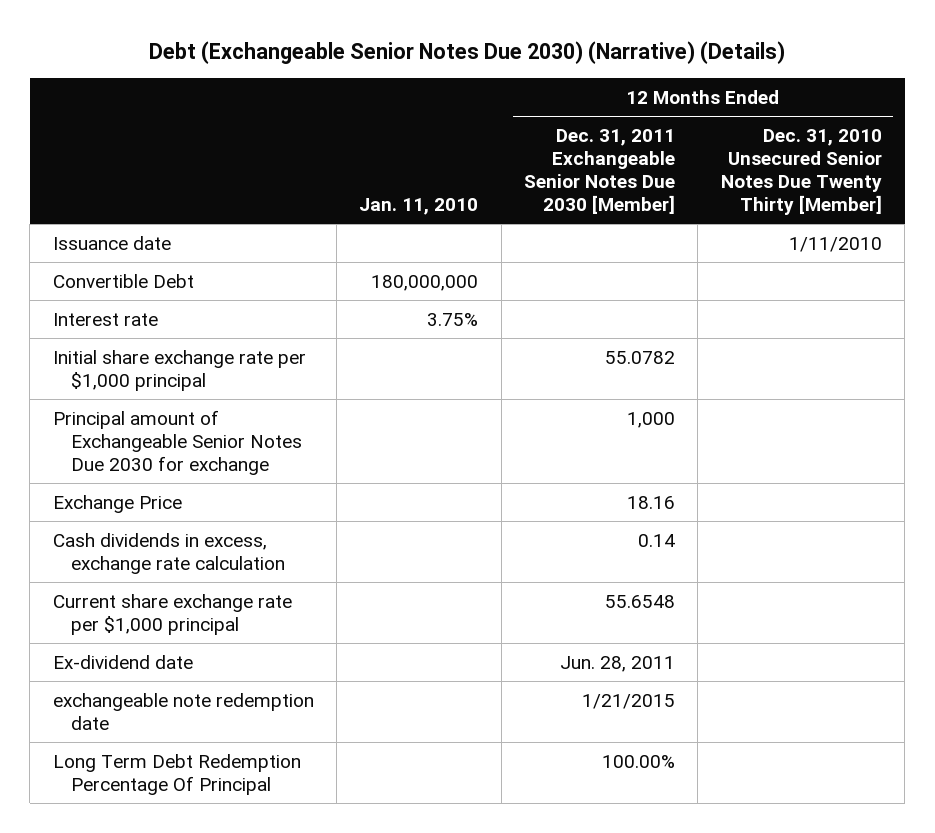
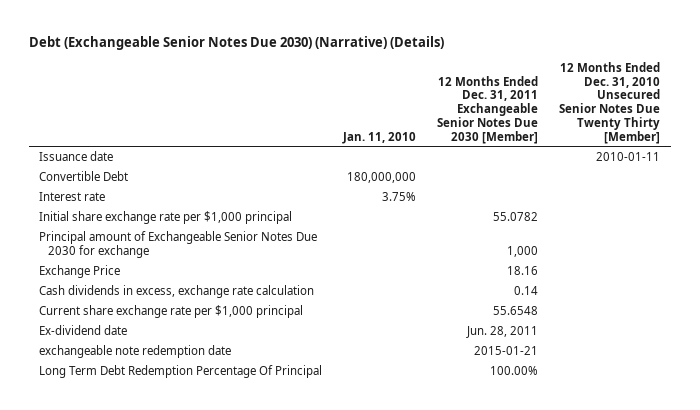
[788,236,882,252] 1/11/2010 -> [596,152,661,162] 2010-01-11
[582,693,676,709] 1/21/2015 -> [474,346,539,356] 2015-01-21

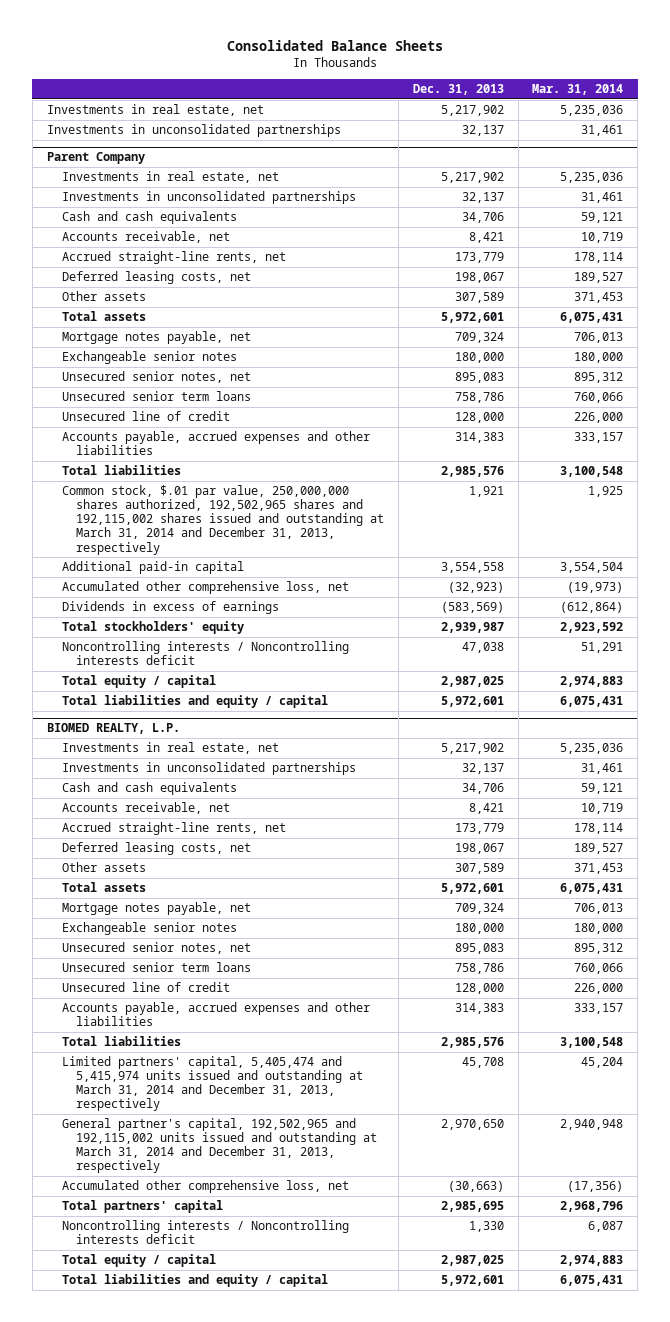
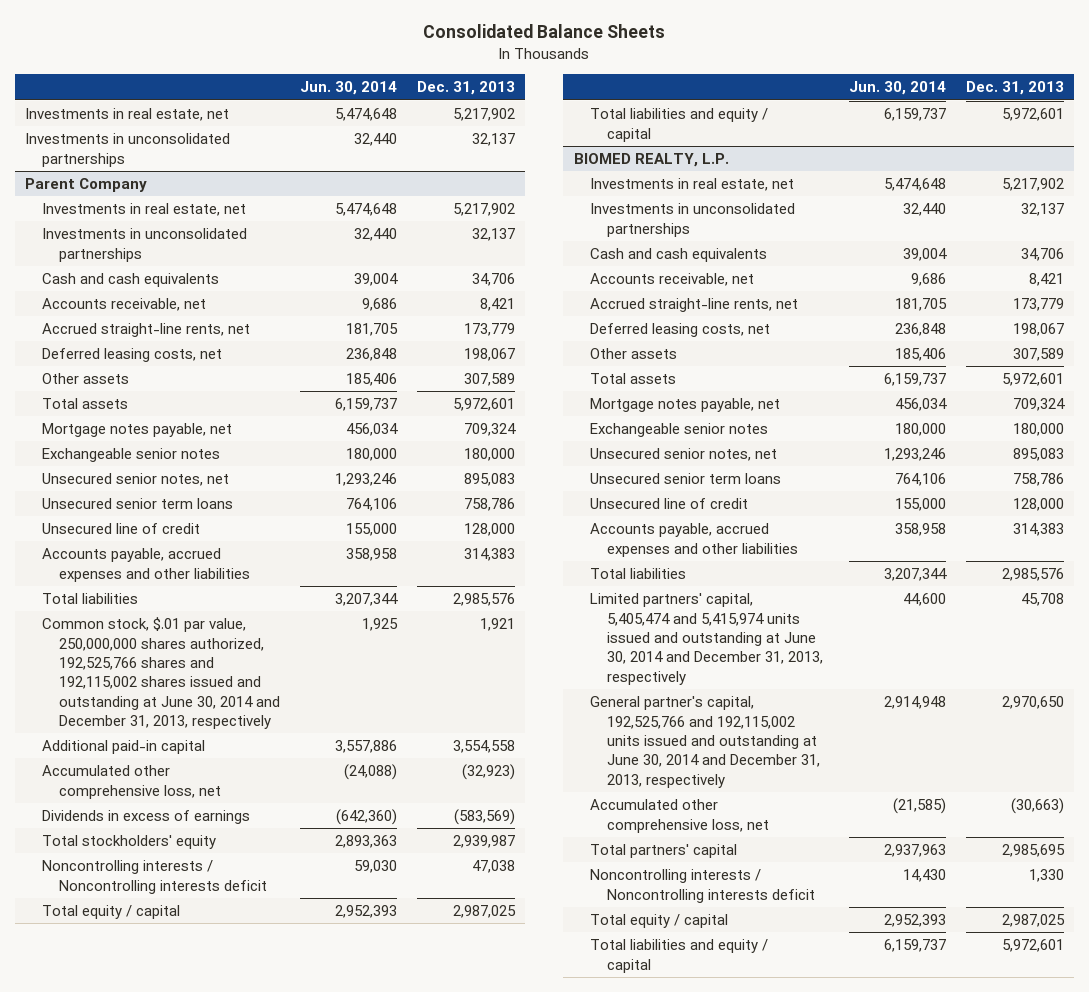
[532,84,624,96] Mar. 31, 2014 -> none
none -> [299,81,397,96] Jun. 30, 2014
[61,485,385,555] Common stock, $.01 par value, 250,000,000 shares authorized, 192,502,965 shares and 192,115,002 shares issued and outstanding at March 31, 2014 and December 31, 2013, respectively -> [41,617,280,729] Common stock, $.01 par value, 250,000,000 shares authorized, 192,525,766 shares and 192,115,002 shares issued and outstanding at June 30, 2014 and December 31, 2013, respectively
[61,1056,364,1112] Limited partners' capital, 5,405,474 and 5,415,974 units issued and outstanding at March 31, 2014 and December 31, 2013, respectively -> [590,593,824,685] Limited partners' capital, 5,405,474 and 5,415,974 units issued and outstanding at June 30, 2014 and December 31, 2013, respectively
[61,1118,378,1174] General partner's capital, 192,502,965 and 192,115,002 units issued and outstanding at March 31, 2014 and December 31, 2013, respectively -> [590,696,821,788] General partner's capital, 192,525,766 and 192,115,002 units issued and outstanding at June 30, 2014 and December 31, 2013, respectively

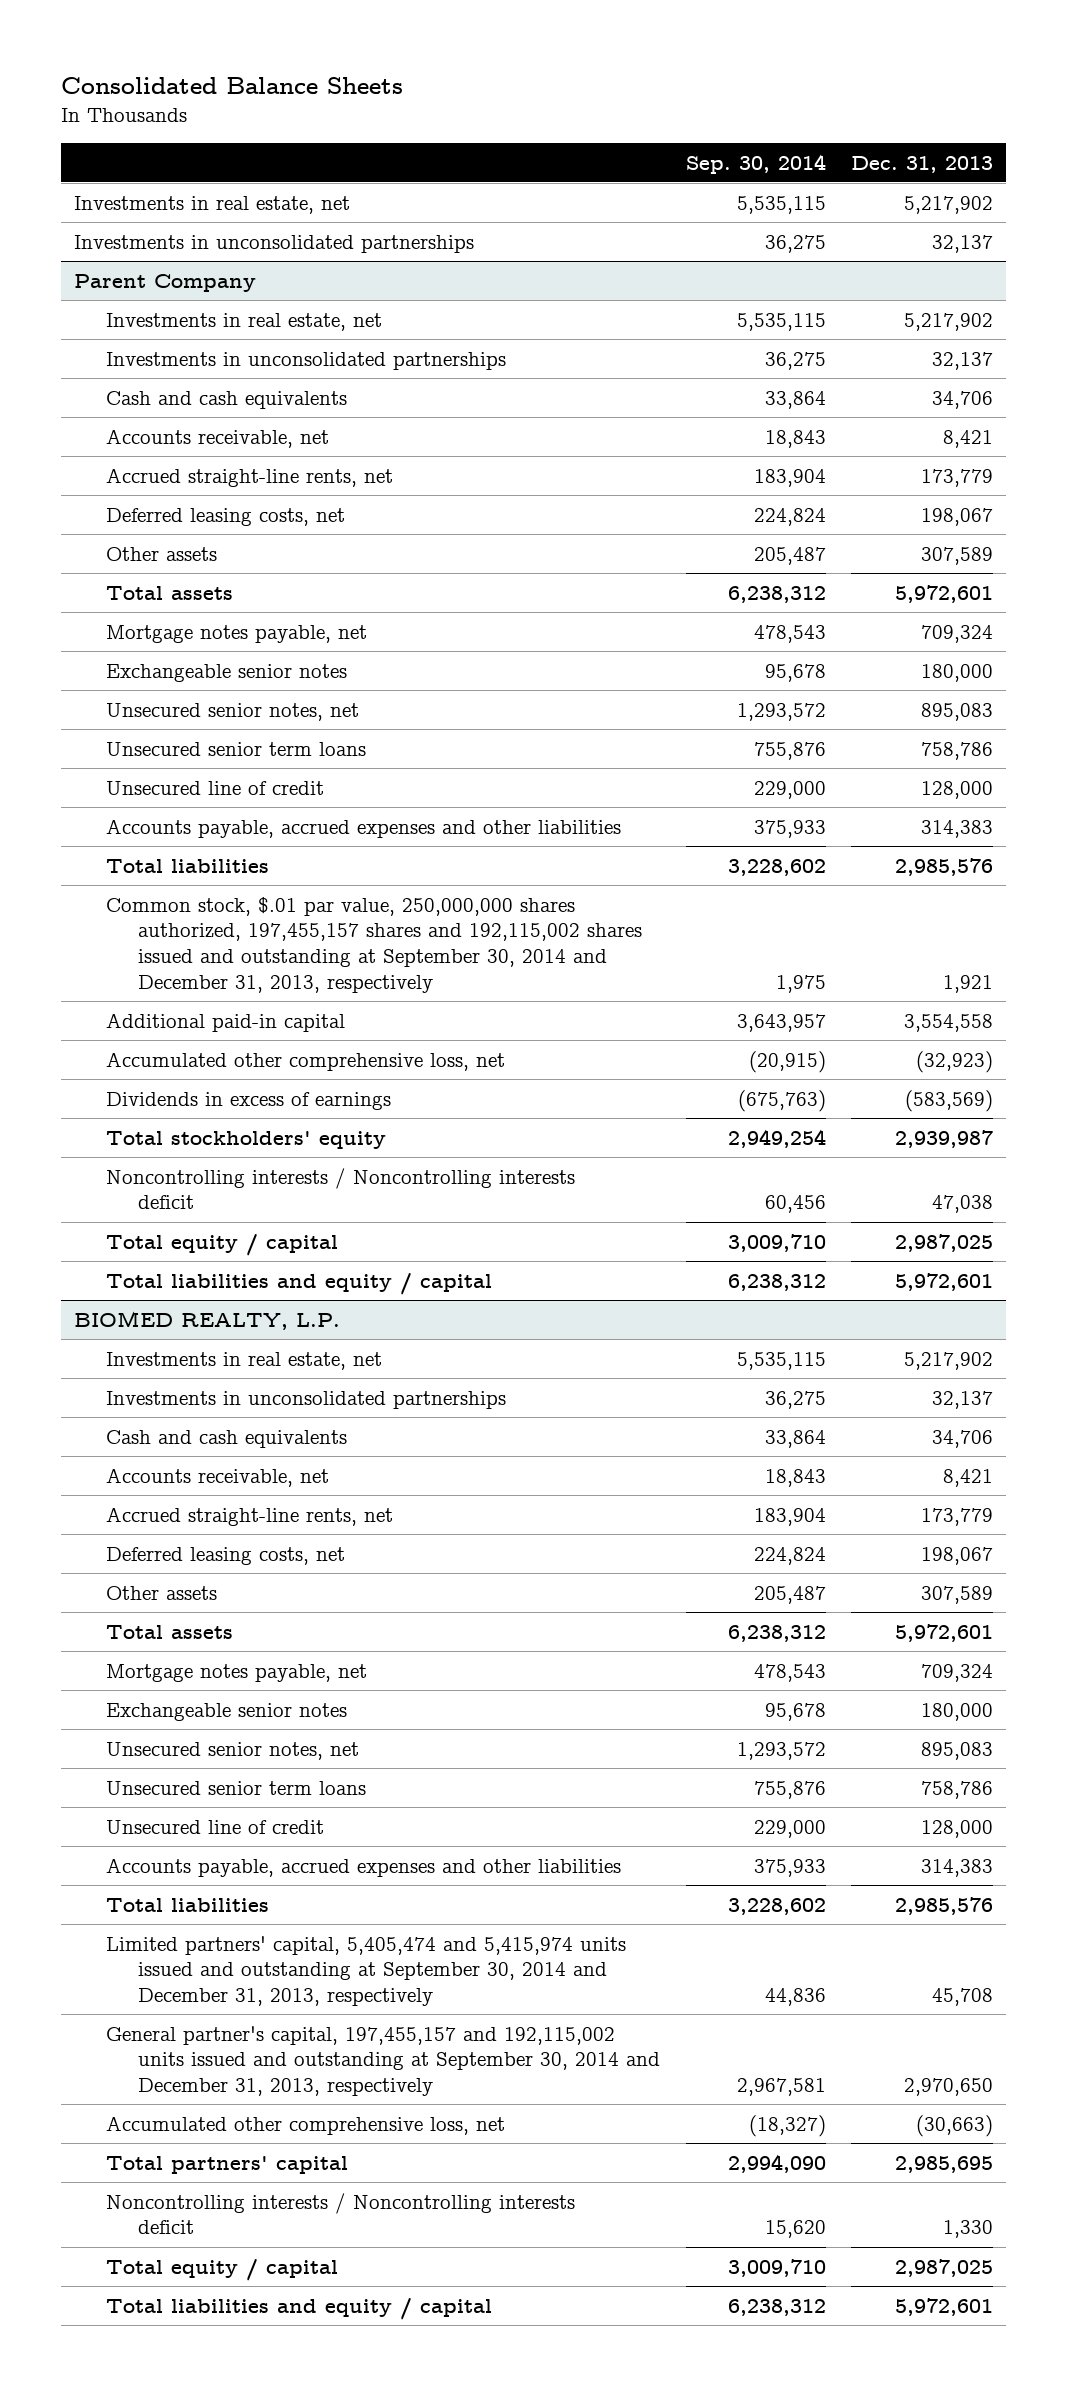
[299,81,397,96] Jun. 30, 2014 -> none
none -> [685,153,826,174] Sep. 30, 2014
[41,617,280,729] Common stock, $.01 par value, 250,000,000 shares authorized, 192,525,766 shares and 192,115,002 shares issued and outstanding at June 30, 2014 and December 31, 2013, respectively -> [106,896,643,993] Common stock, $.01 par value, 250,000,000 shares authorized, 197,455,157 shares and 192,115,002 shares issued and outstanding at September 30, 2014 and December 31, 2013, respectively
[590,593,824,685] Limited partners' capital, 5,405,474 and 5,415,974 units issued and outstanding at June 30, 2014 and December 31, 2013, respectively -> [106,1935,627,2006] Limited partners' capital, 5,405,474 and 5,415,974 units issued and outstanding at September 30, 2014 and December 31, 2013, respectively
[590,696,821,788] General partner's capital, 192,525,766 and 192,115,002 units issued and outstanding at June 30, 2014 and December 31, 2013, respectively -> [106,2025,661,2096] General partner's capital, 197,455,157 and 192,115,002 units issued and outstanding at September 30, 2014 and December 31, 2013, respectively

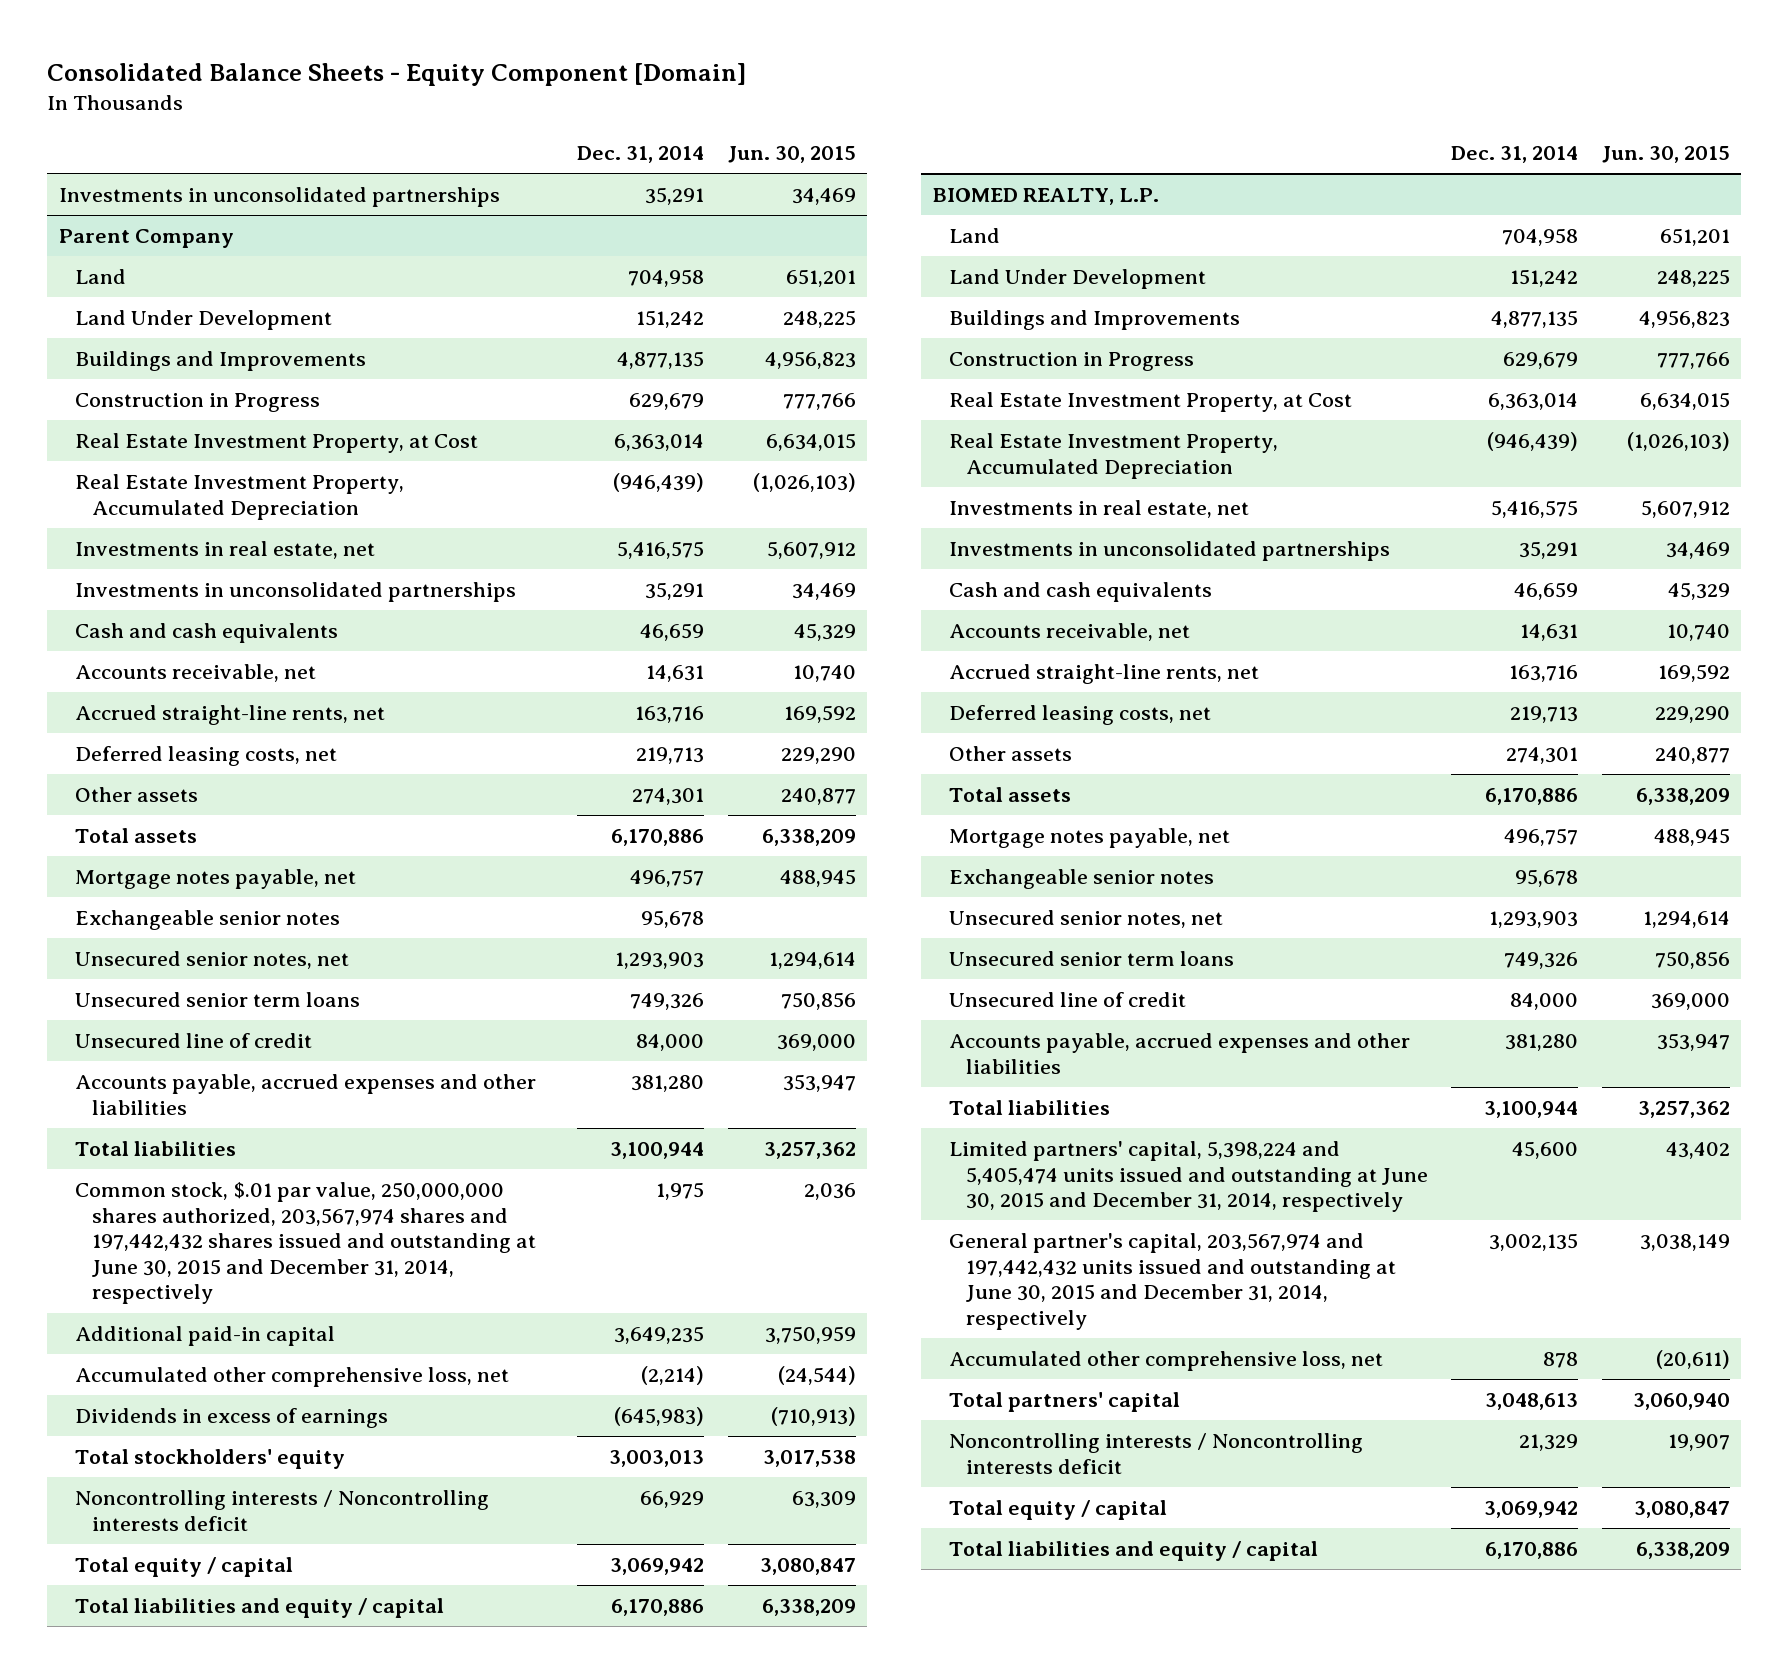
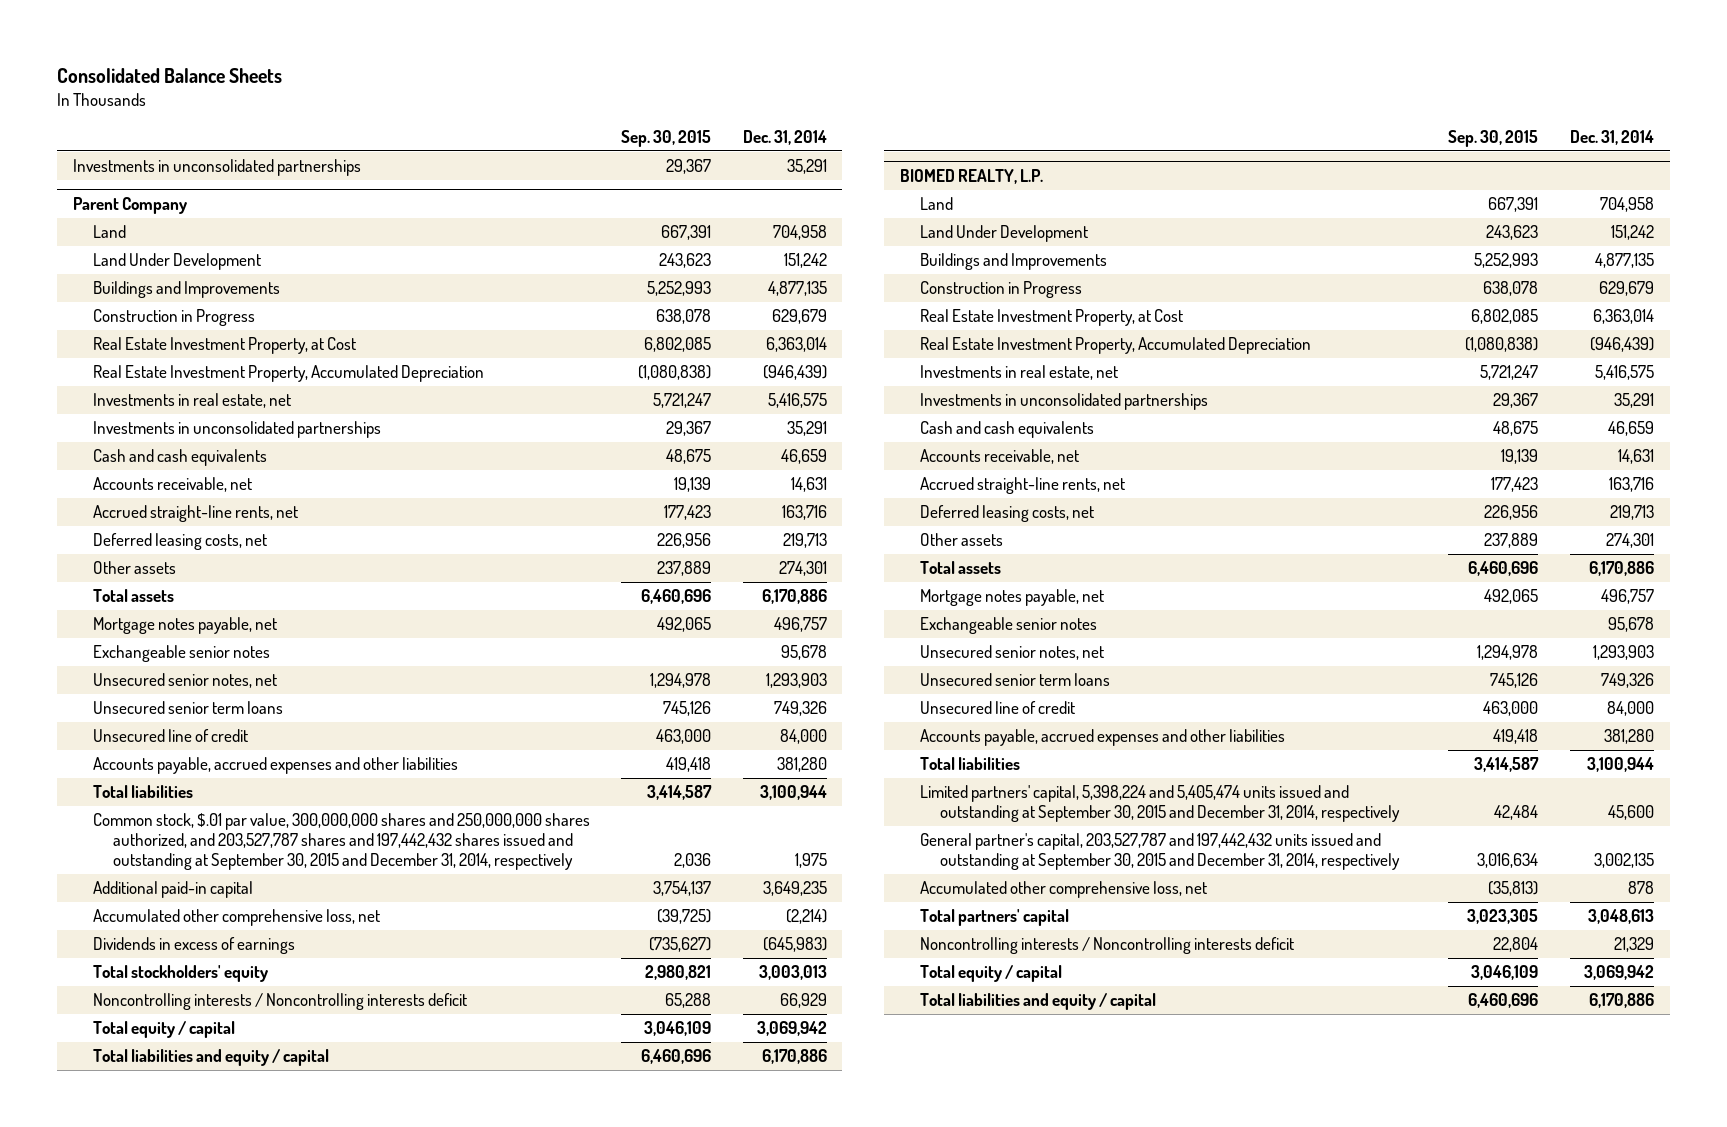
[47,63,747,87] Consolidated Balance Sheets - Equity Component [Domain] -> [57,68,283,84] Consolidated Balance Sheets
[727,146,856,164] Jun. 30, 2015 -> none
none -> [621,129,712,147] Sep. 30, 2015
[75,1182,536,1305] Common stock, $.01 par value, 250,000,000 shares authorized, 203,567,974 shares and 197,442,432 shares issued and outstanding at June 30, 2015 and December 31, 2014, respectively -> [92,813,590,870] Common stock, $.01 par value, 300,000,000 shares and 250,000,000 shares authorized, and 203,527,787 shares and 197,442,432 shares issued and outstanding at September 30, 2015 and December 31, 2014, respectively
[949,1141,1428,1213] Limited partners' capital, 5,398,224 and 5,405,474 units issued and outstanding at June 30, 2015 and December 31, 2014, respectively -> [919,785,1400,823] Limited partners' capital, 5,398,224 and 5,405,474 units issued and outstanding at September 30, 2015 and December 31, 2014, respectively
[949,1233,1396,1330] General partner's capital, 203,567,974 and 197,442,432 units issued and outstanding at June 30, 2015 and December 31, 2014, respectively -> [919,833,1400,871] General partner's capital, 203,527,787 and 197,442,432 units issued and outstanding at September 30, 2015 and December 31, 2014, respectively

